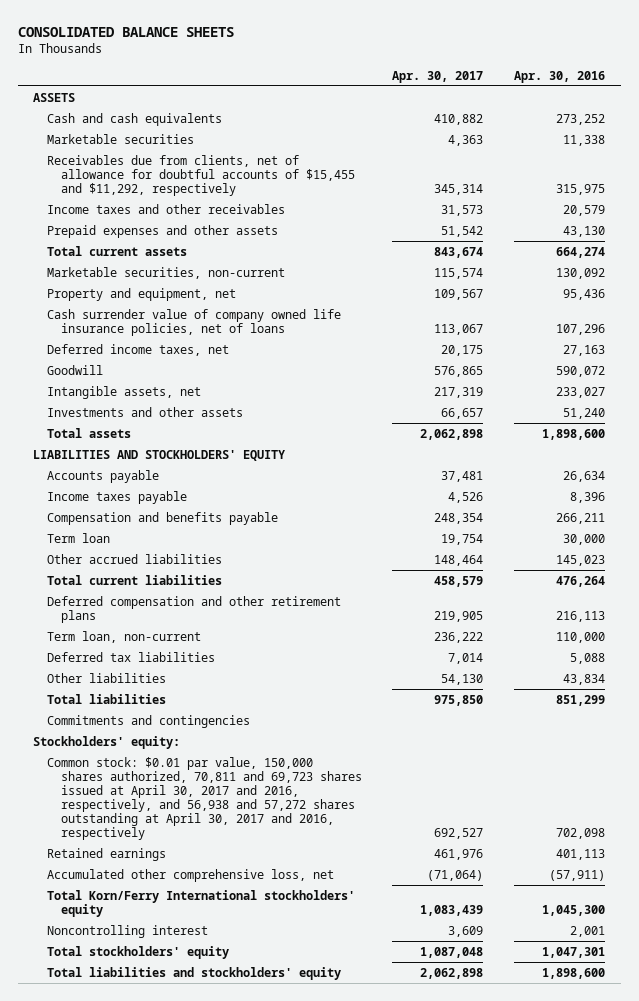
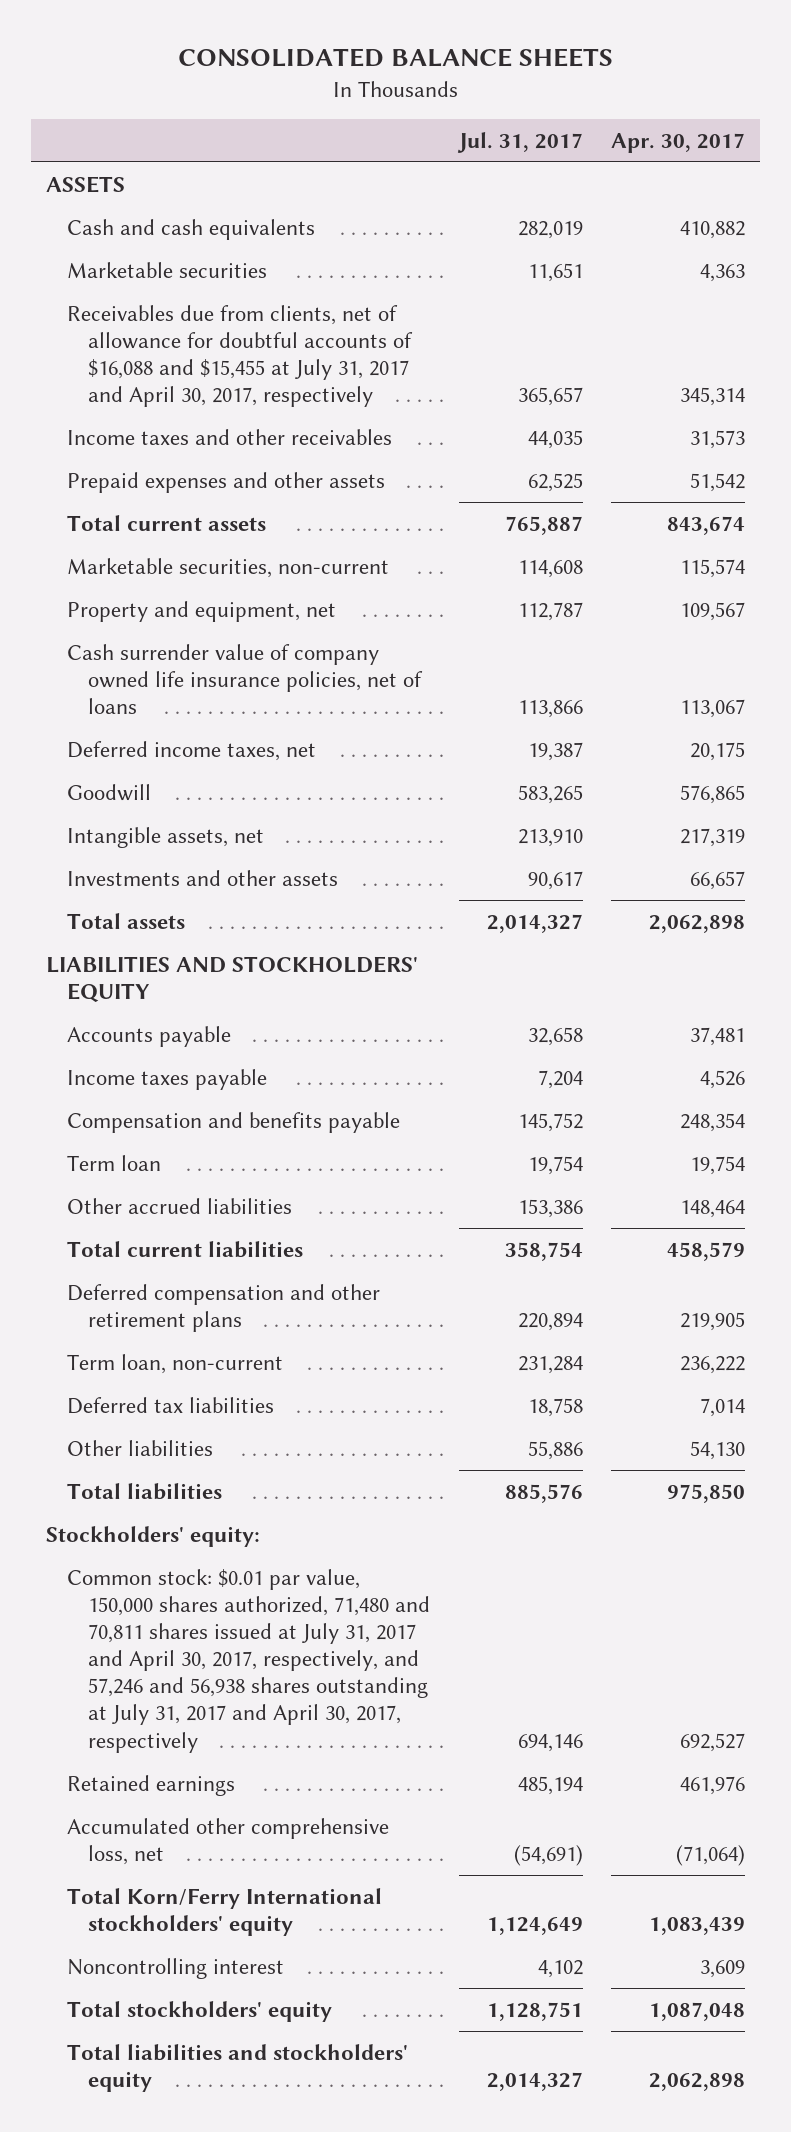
[514,70,606,83] Apr. 30, 2016 -> none
none -> [456,131,583,153] Jul. 31, 2017
[47,154,355,196] Receivables due from clients, net of allowance for doubtful accounts of $15,455 and $11,292, respectively -> [66,304,414,408] Receivables due from clients, net of allowance for doubtful accounts of $16,088 and $15,455 at July 31, 2017 and April 30, 2017, respectively
[47,714,251,728] Commitments and contingencies -> none
[47,756,362,840] Common stock: $0.01 par value, 150,000 shares authorized, 70,811 and 69,723 shares issued at April 30, 2017 and 2016, respectively, and 56,938 and 57,272 shares outstanding at April 30, 2017 and 2016, respectively -> [66,1568,431,1753] Common stock: $0.01 par value, 150,000 shares authorized, 71,480 and 70,811 shares issued at July 31, 2017 and April 30, 2017, respectively, and 57,246 and 56,938 shares outstanding at July 31, 2017 and April 30, 2017, respectively

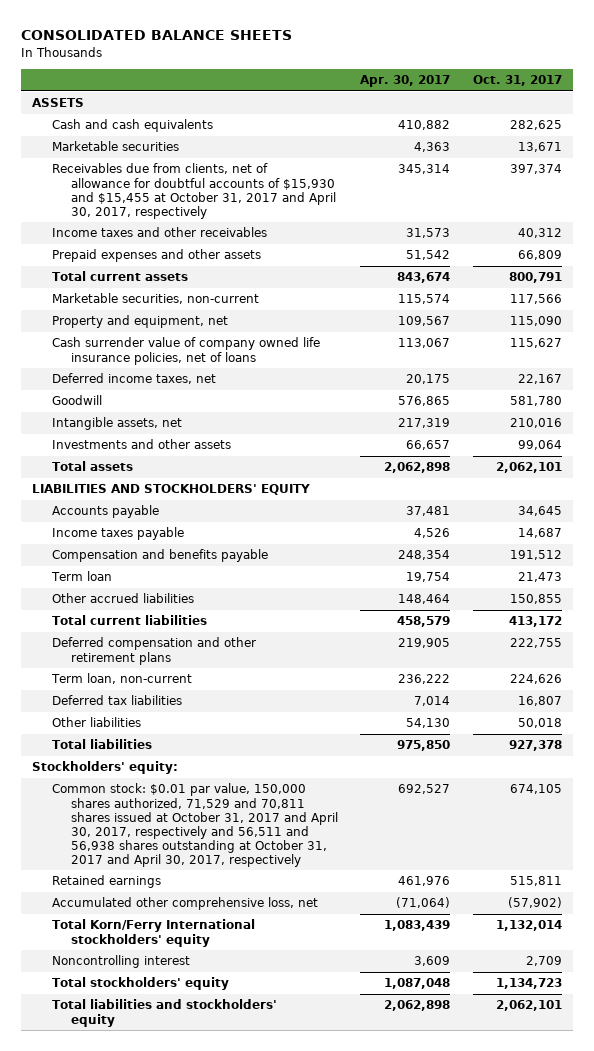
[456,131,583,153] Jul. 31, 2017 -> none
none -> [472,75,562,87] Oct. 31, 2017
[66,304,414,408] Receivables due from clients, net of allowance for doubtful accounts of $16,088 and $15,455 at July 31, 2017 and April 30, 2017, respectively -> [51,163,336,219] Receivables due from clients, net of allowance for doubtful accounts of $15,930 and $15,455 at October 31, 2017 and April 30, 2017, respectively
[66,1568,431,1753] Common stock: $0.01 par value, 150,000 shares authorized, 71,480 and 70,811 shares issued at July 31, 2017 and April 30, 2017, respectively, and 57,246 and 56,938 shares outstanding at July 31, 2017 and April 30, 2017, respectively -> [51,783,338,867] Common stock: $0.01 par value, 150,000 shares authorized, 71,529 and 70,811 shares issued at October 31, 2017 and April 30, 2017, respectively and 56,511 and 56,938 shares outstanding at October 31, 2017 and April 30, 2017, respectively

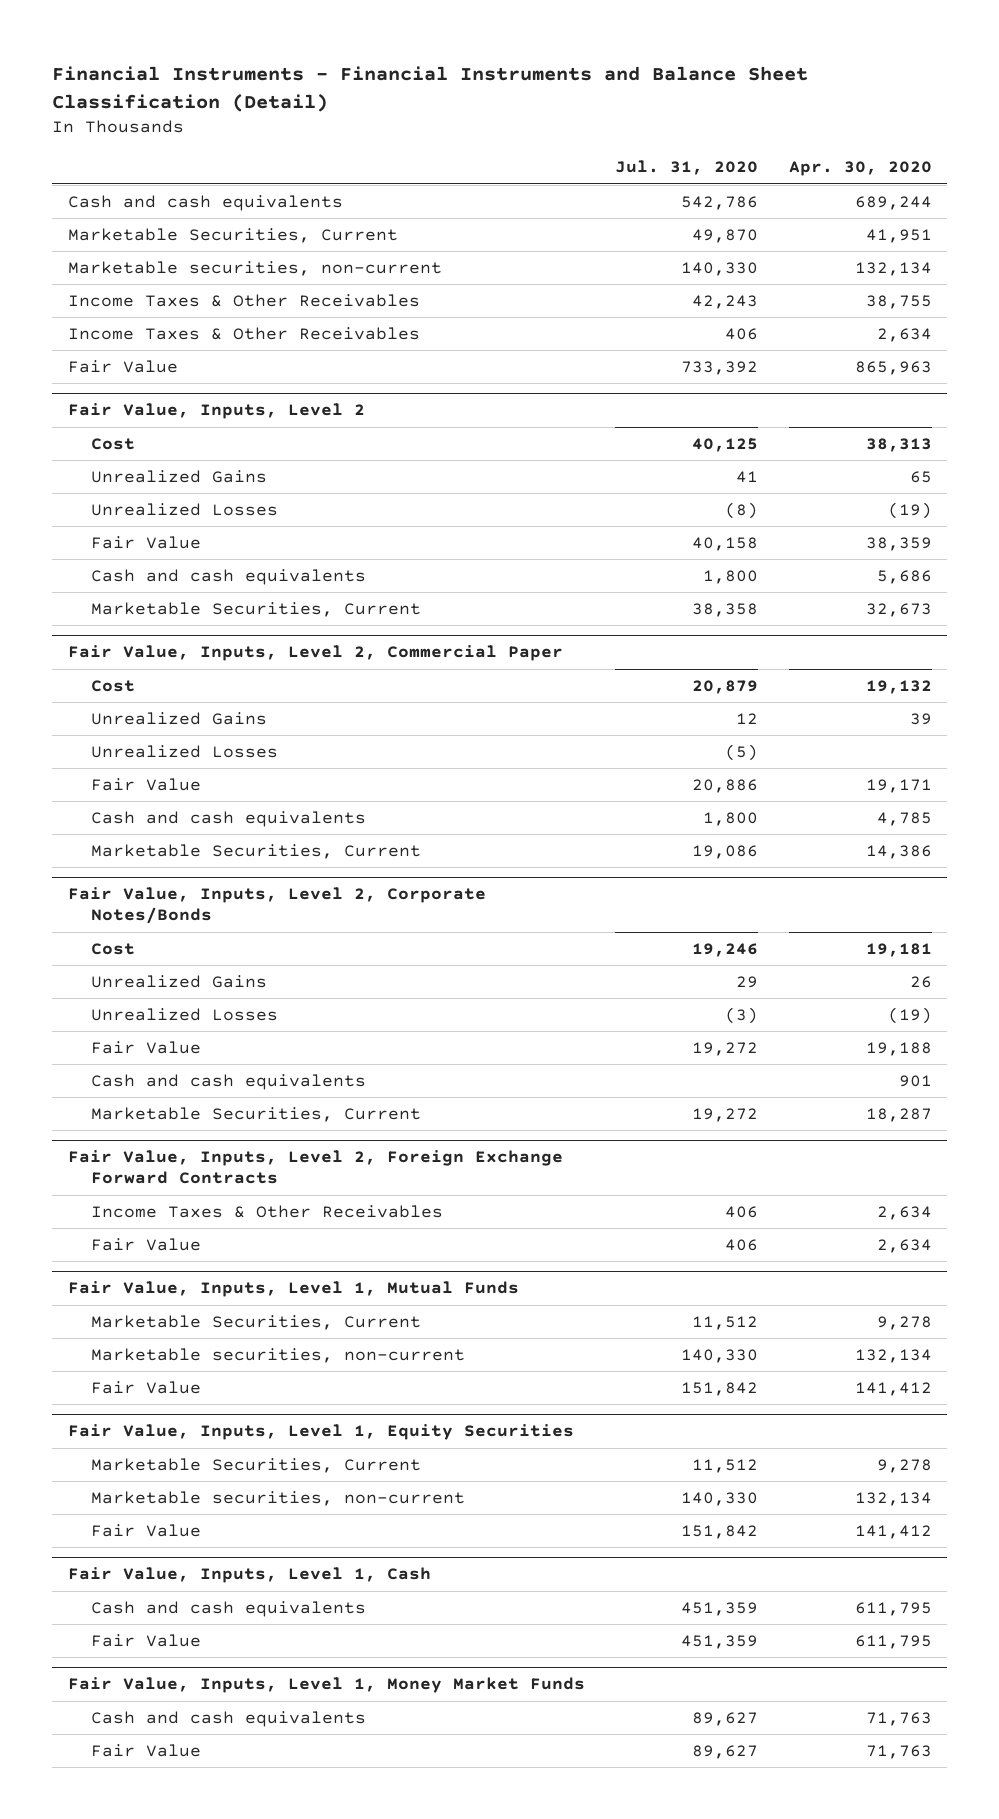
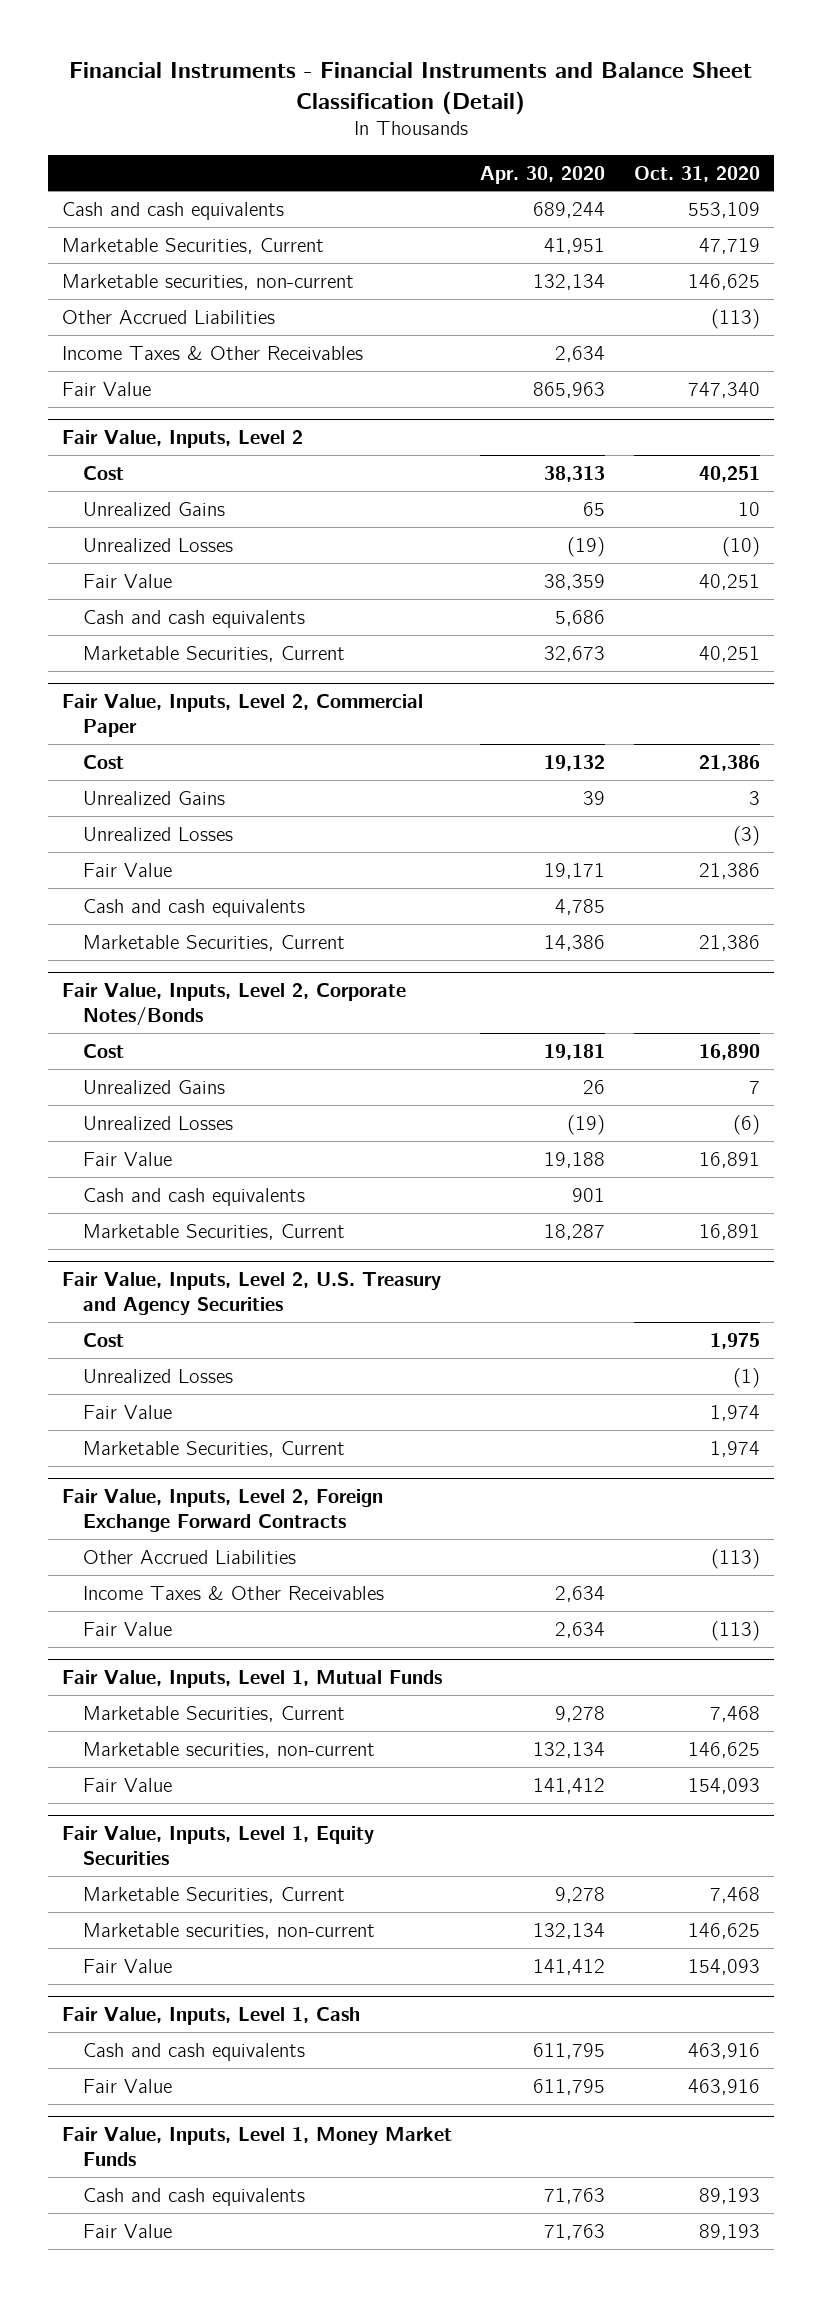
[615,160,759,176] Jul. 31, 2020 -> none
none -> [634,165,761,182] Oct. 31, 2020
[67,293,420,307] Income Taxes & Other Receivables -> none
none -> [61,309,275,324] Other Accrued Liabilities
none -> [61,1271,441,1315] Fair Value, Inputs, Level 2, U.S. Treasury and Agency Securities
none -> [83,1332,125,1347] Cost
none -> [83,1368,234,1383] Unrealized Losses
none -> [83,1404,173,1419] Fair Value
none -> [83,1440,346,1457] Marketable Securities, Current
none -> [83,1549,297,1564] Other Accrued Liabilities

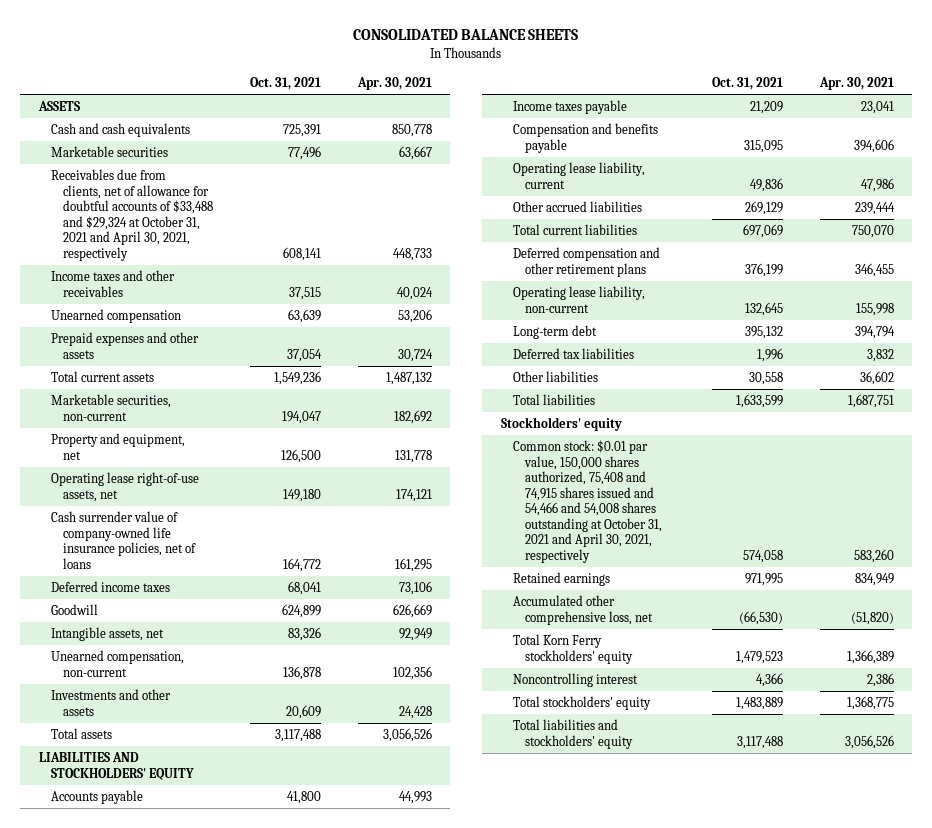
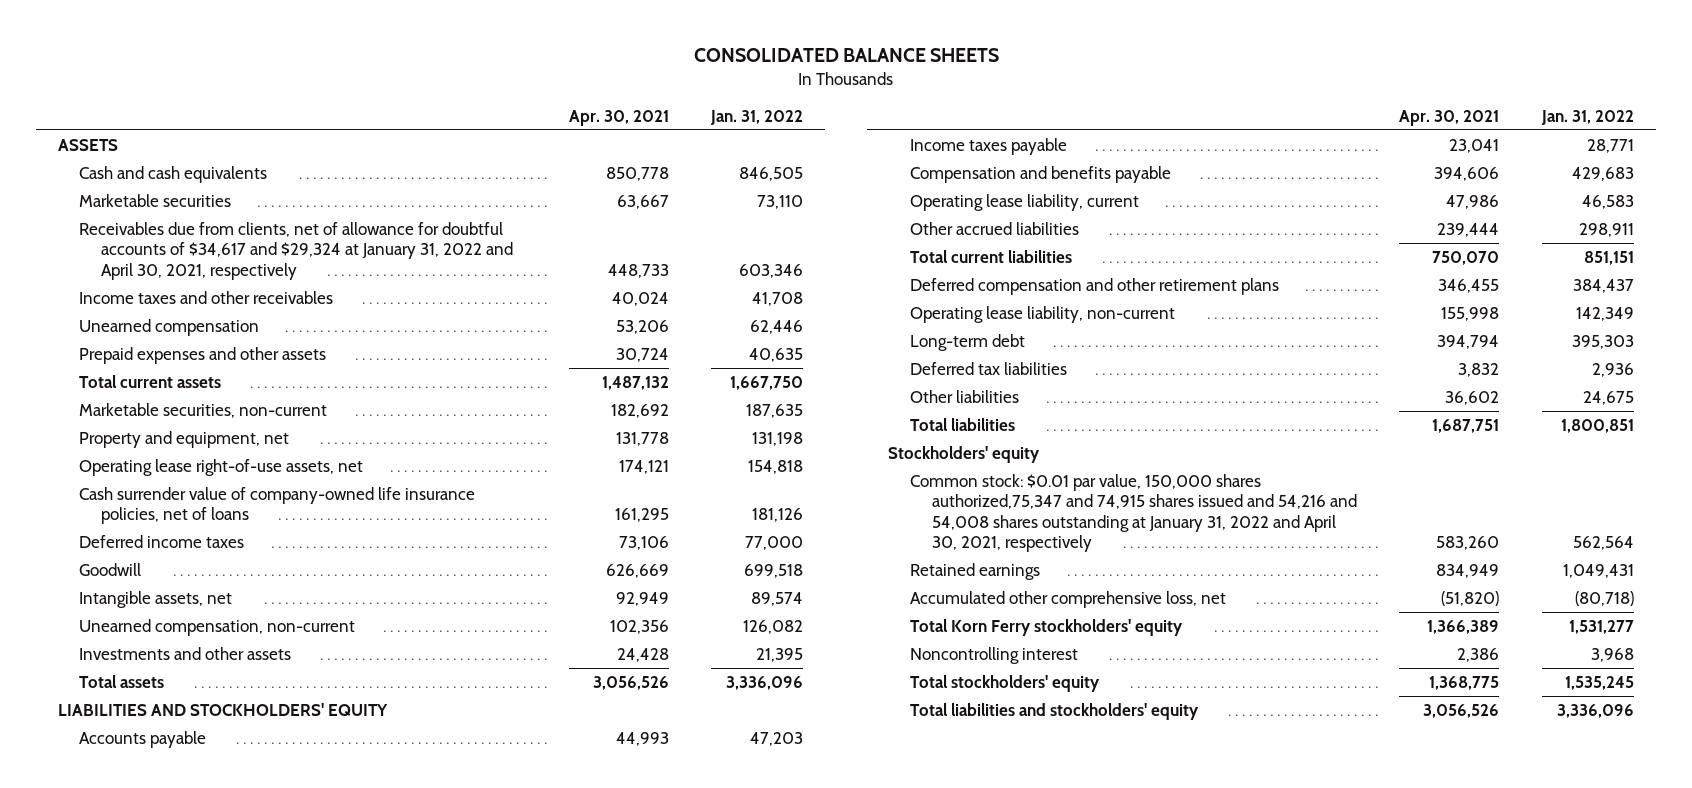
[249,76,321,90] Oct. 31, 2021 -> none
none -> [710,109,804,125] Jan. 31, 2022
[50,169,214,261] Receivables due from clients, net of allowance for doubtful accounts of $33,488 and $29,324 at October 31, 2021 and April 30, 2021, respectively -> [79,221,513,280] Receivables due from clients, net of allowance for doubtful accounts of $34,617 and $29,324 at January 31, 2022 and April 30, 2021, respectively
[513,440,663,563] Common stock: $0.01 par value, 150,000 shares authorized, 75,408 and 74,915 shares issued and 54,466 and 54,008 shares outstanding at October 31, 2021 and April 30, 2021, respectively -> [910,473,1357,553] Common stock: $0.01 par value, 150,000 shares authorized,75,347 and 74,915 shares issued and 54,216 and 54,008 shares outstanding at January 31, 2022 and April 30, 2021, respectively

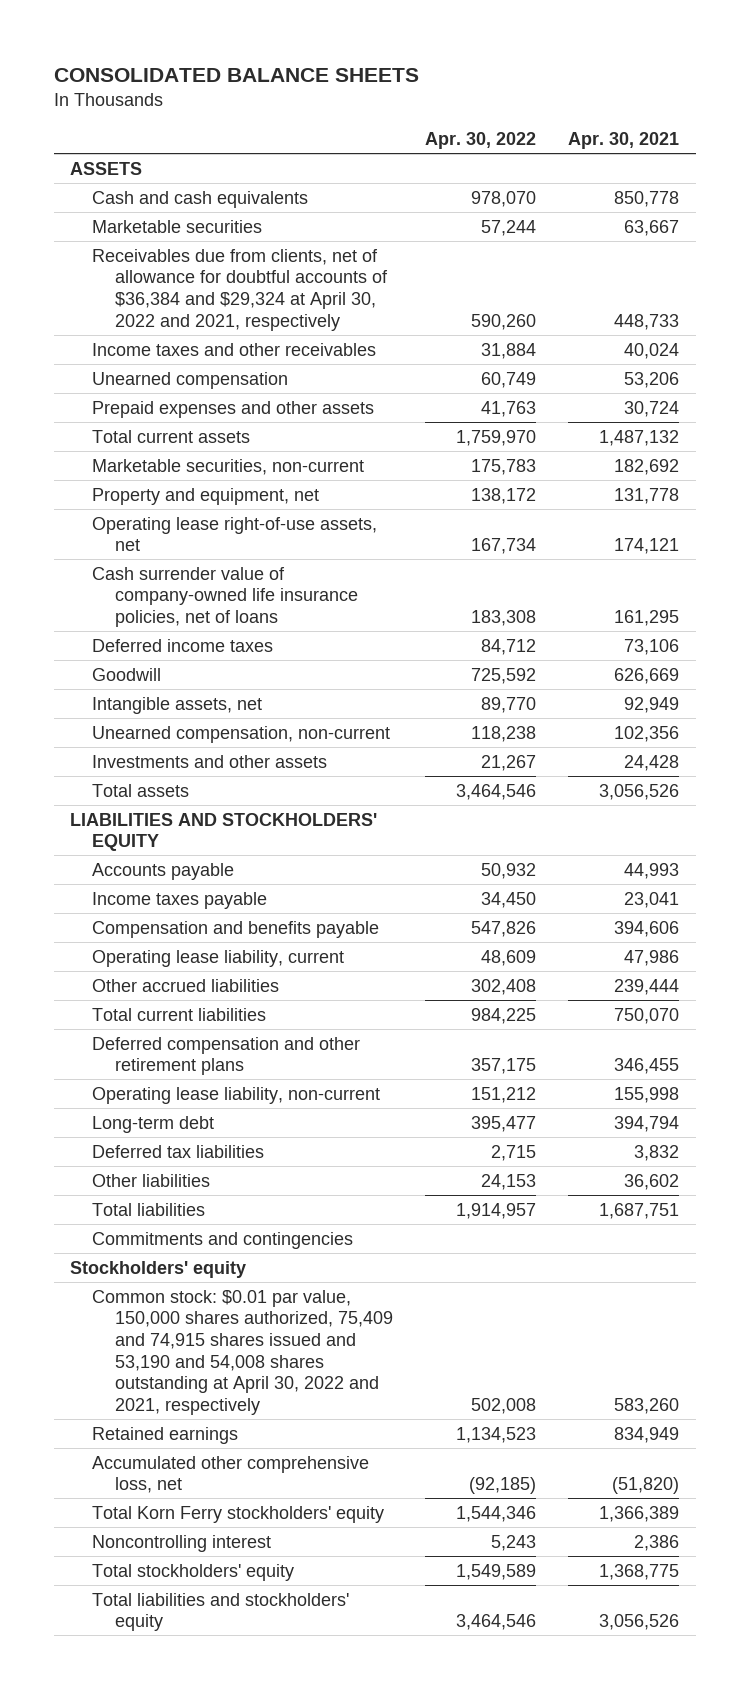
[710,109,804,125] Jan. 31, 2022 -> none
none -> [425,132,537,150] Apr. 30, 2022
[79,221,513,280] Receivables due from clients, net of allowance for doubtful accounts of $34,617 and $29,324 at January 31, 2022 and April 30, 2021, respectively -> [92,248,388,331] Receivables due from clients, net of allowance for doubtful accounts of $36,384 and $29,324 at April 30, 2022 and 2021, respectively
none -> [92,1231,354,1249] Commitments and contingencies
[910,473,1357,553] Common stock: $0.01 par value, 150,000 shares authorized,75,347 and 74,915 shares issued and 54,216 and 54,008 shares outstanding at January 31, 2022 and April 30, 2021, respectively -> [92,1289,393,1415] Common stock: $0.01 par value, 150,000 shares authorized, 75,409 and 74,915 shares issued and 53,190 and 54,008 shares outstanding at April 30, 2022 and 2021, respectively

